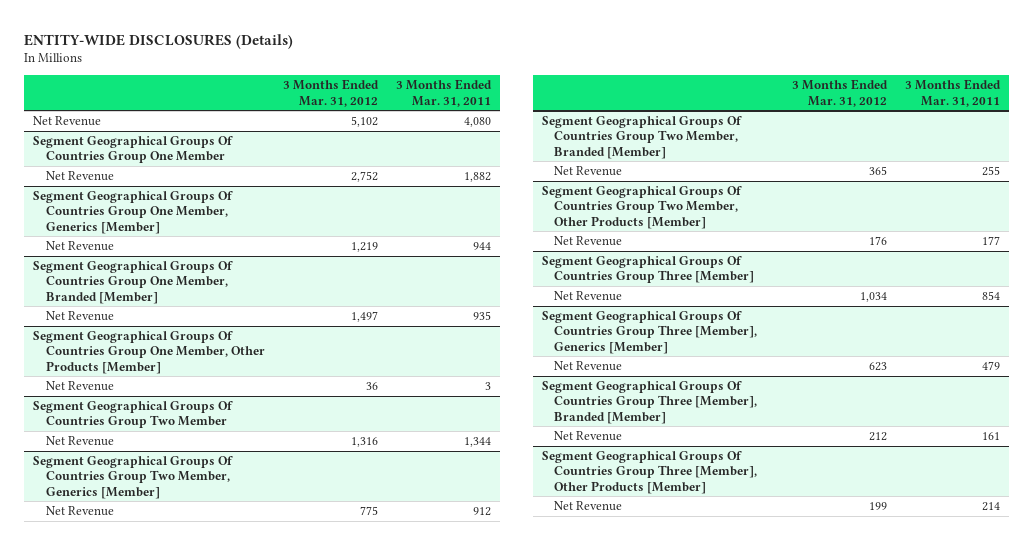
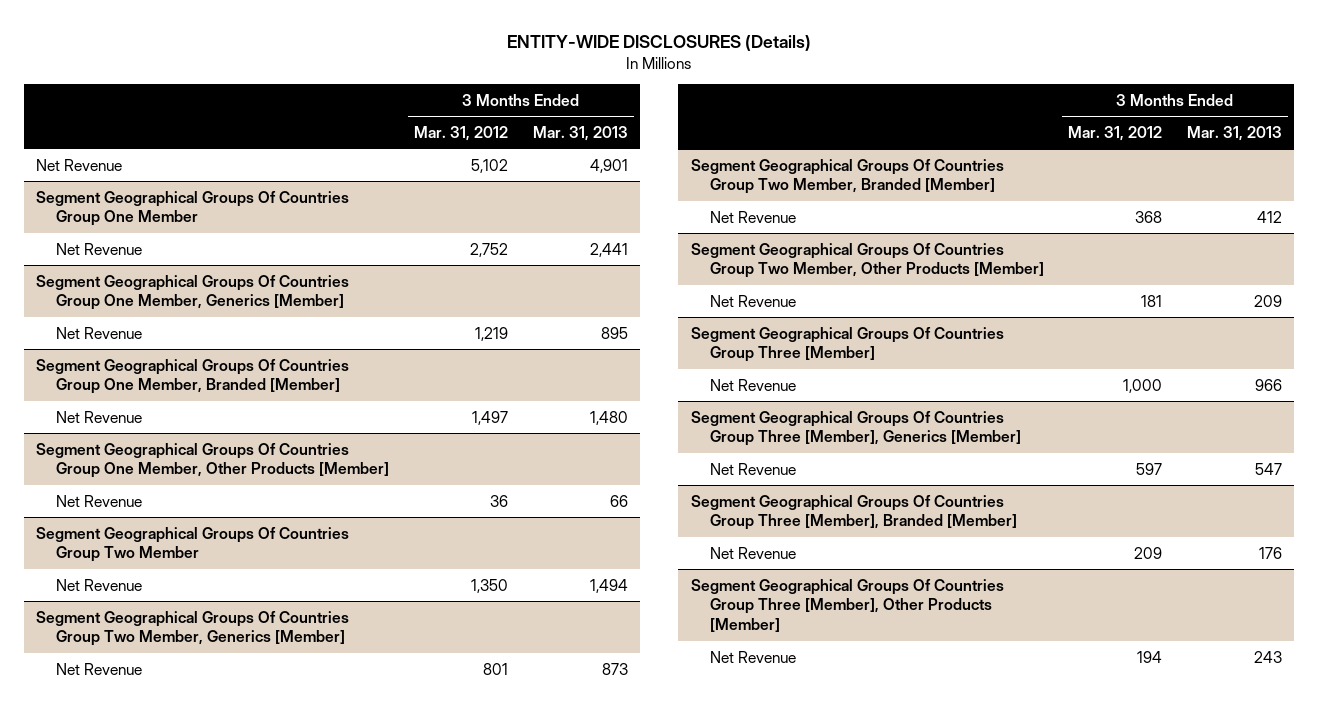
[396,79,493,107] 3 Months Ended Mar. 31, 2011 -> none
none -> [532,125,628,141] Mar. 31, 2013
[351,437,379,448] 1,316 -> [471,578,509,593] 1,350
[360,506,379,516] 775 -> [483,662,509,675] 801
[868,166,887,176] 365 -> [1135,210,1163,223] 368
[868,236,887,246] 176 -> [1141,294,1163,307] 181
[859,292,887,303] 1,034 -> [1123,378,1163,393] 1,000
[868,362,887,372] 623 -> [1136,462,1163,475] 597
[868,432,887,442] 212 -> [1134,546,1163,559] 209
[868,502,887,511] 199 -> [1137,650,1163,663] 194

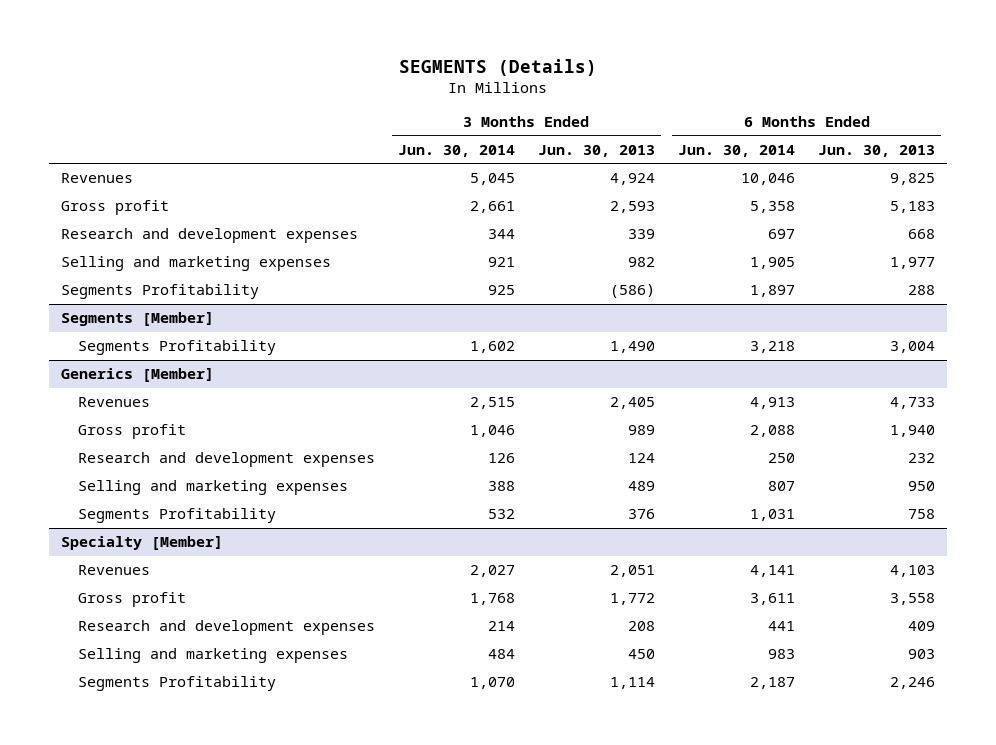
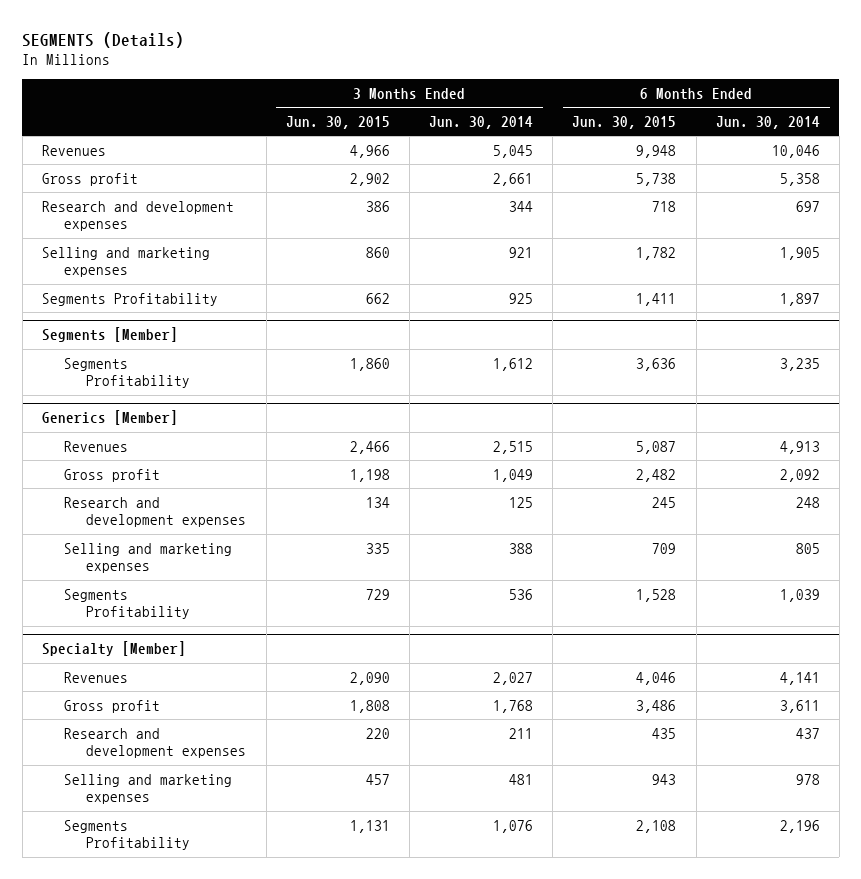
[537,144,655,157] Jun. 30, 2013 -> none
[818,144,936,157] Jun. 30, 2013 -> none
none -> [285,116,390,130] Jun. 30, 2015
none -> [572,116,677,130] Jun. 30, 2015
[469,341,515,354] 1,602 -> [493,357,534,371] 1,612
[750,341,796,354] 3,218 -> [779,357,820,371] 3,235
[469,425,515,438] 1,046 -> [493,468,534,482] 1,049
[750,425,796,438] 2,088 -> [779,468,820,482] 2,092
[487,453,515,464] 126 -> [509,496,534,508] 125
[768,453,796,464] 250 -> [795,496,820,508] 248
[768,481,796,492] 807 -> [795,542,820,554] 805
[487,509,515,520] 532 -> [509,588,534,600] 536
[750,509,796,522] 1,031 -> [779,588,820,602] 1,039
[487,621,515,632] 214 -> [509,727,534,739] 211
[768,621,796,632] 441 -> [795,727,820,739] 437
[487,649,515,660] 484 -> [509,773,534,785] 481
[768,649,796,660] 983 -> [795,773,820,785] 978
[469,677,515,690] 1,070 -> [493,819,534,833] 1,076
[750,677,796,690] 2,187 -> [779,819,820,833] 2,196

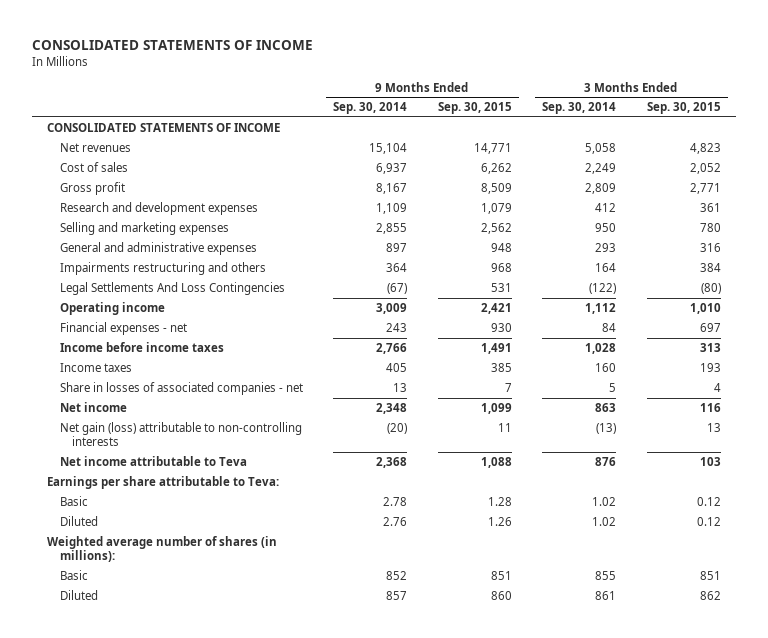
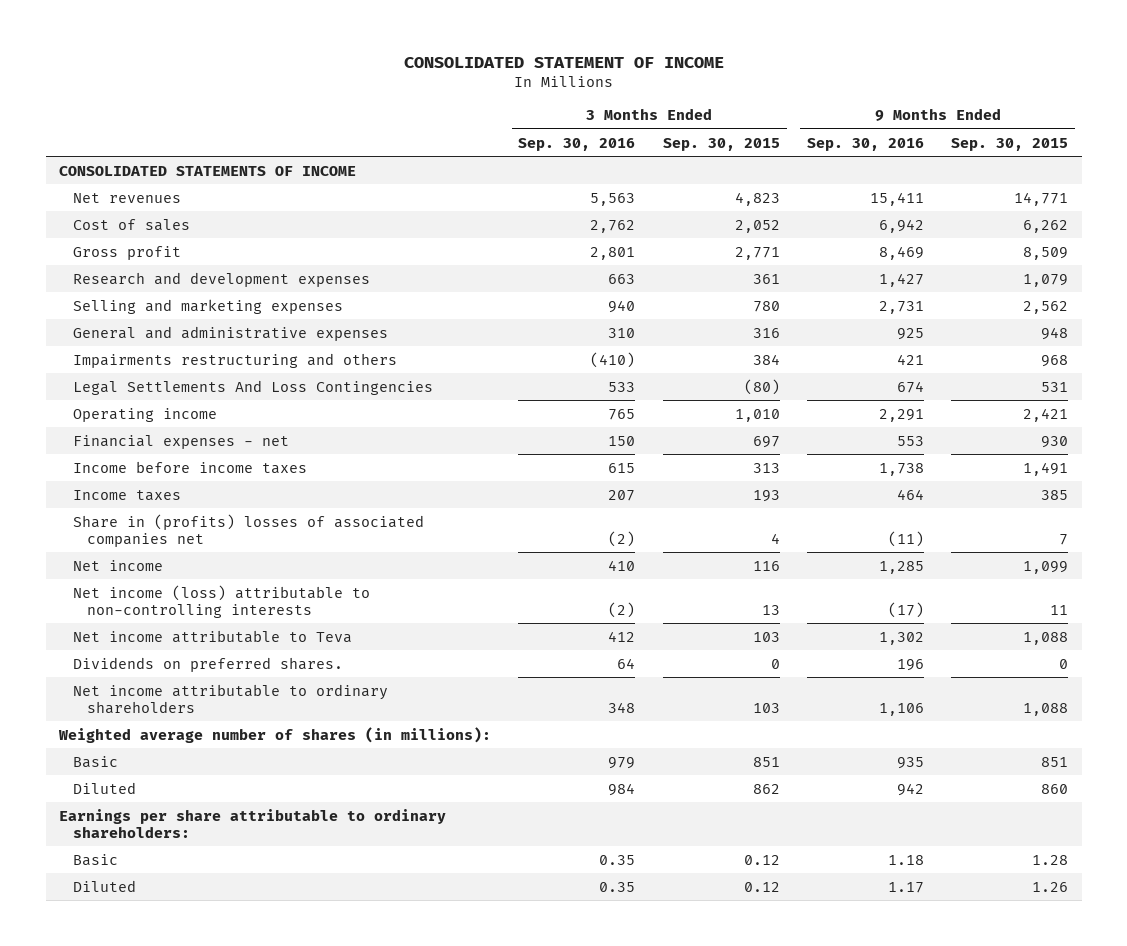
[32,40,314,51] CONSOLIDATED STATEMENTS OF INCOME -> [403,56,724,68] CONSOLIDATED STATEMENT OF INCOME
[333,102,408,115] Sep. 30, 2014 -> none
[542,102,617,115] Sep. 30, 2014 -> none
none -> [518,137,636,151] Sep. 30, 2016
none -> [806,137,924,151] Sep. 30, 2016
[59,381,303,395] Share in losses of associated companies - net -> [73,513,425,547] Share in (profits) losses of associated companies net
[59,421,302,447] Net gain (loss) attributable to non-controlling interests -> [73,584,371,618] Net income (loss) attributable to non-controlling interests
[47,475,280,489] Earnings per share attributable to Teva: -> none
none -> [73,656,344,672] Dividends on preferred shares.
none -> [73,683,389,714] Net income attributable to ordinary shareholders
none -> [59,808,447,838] Earnings per share attributable to ordinary shareholders:
[59,495,88,506] Basic -> [73,853,119,866] Basic
[59,515,98,526] Diluted -> [73,879,137,892] Diluted

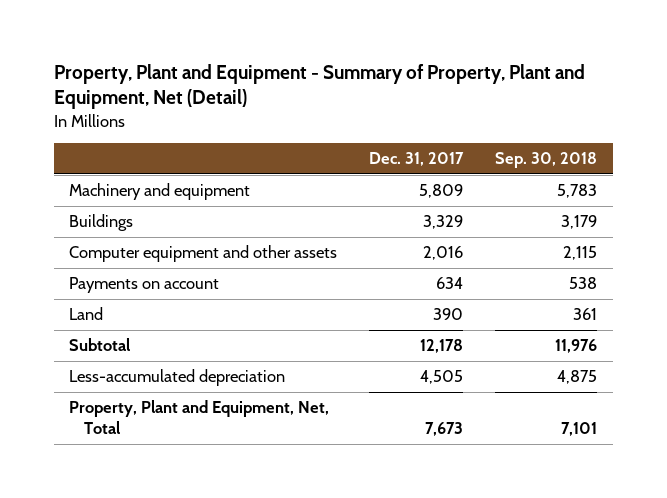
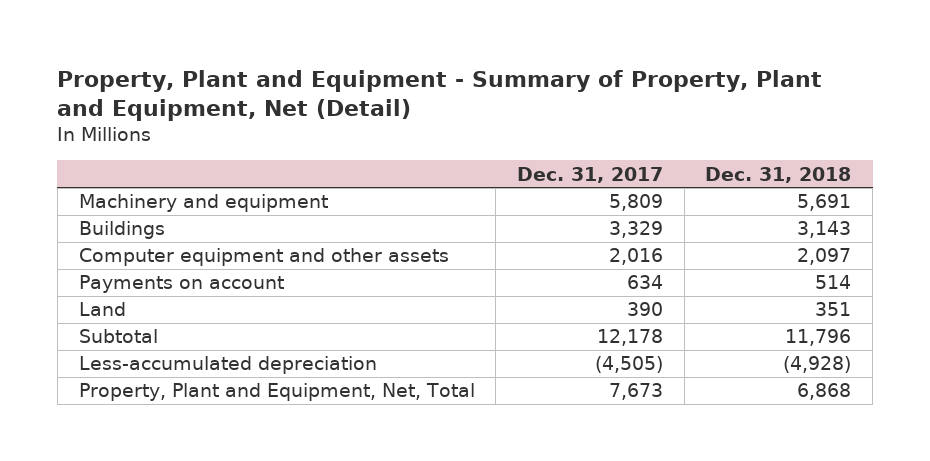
[495,152,598,169] Sep. 30, 2018 -> none
none -> [705,166,852,183] Dec. 31, 2018
[420,370,464,385] 4,505 -> [594,356,663,374] (4,505)

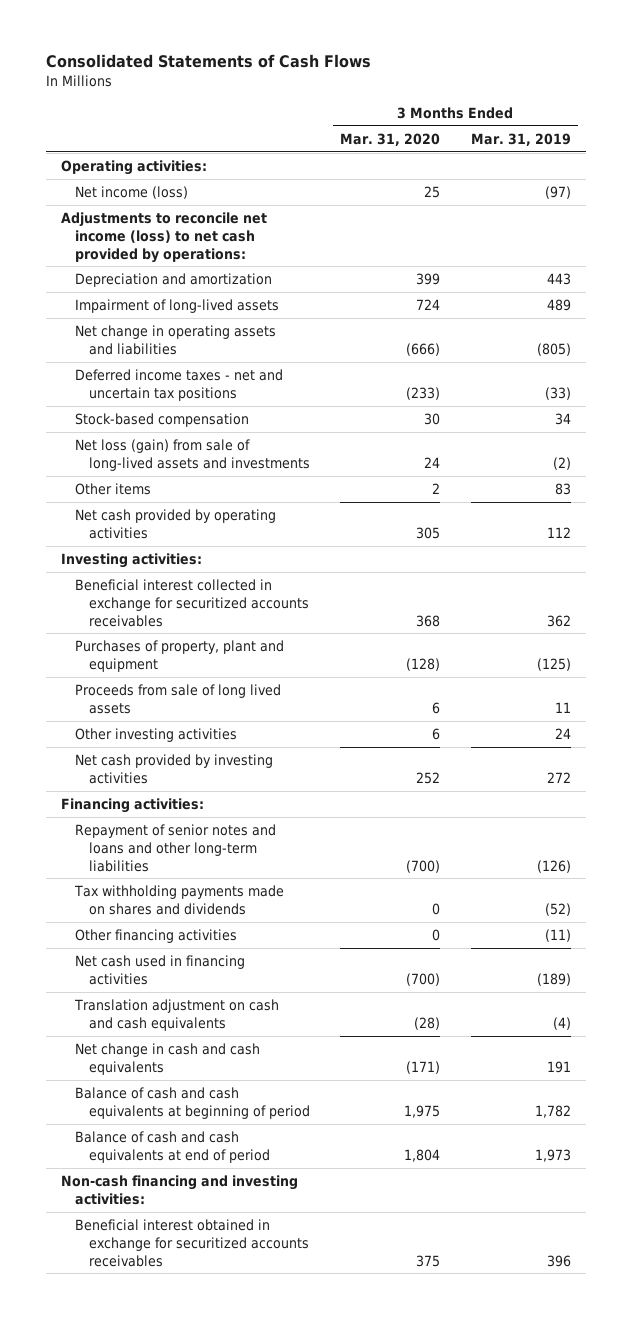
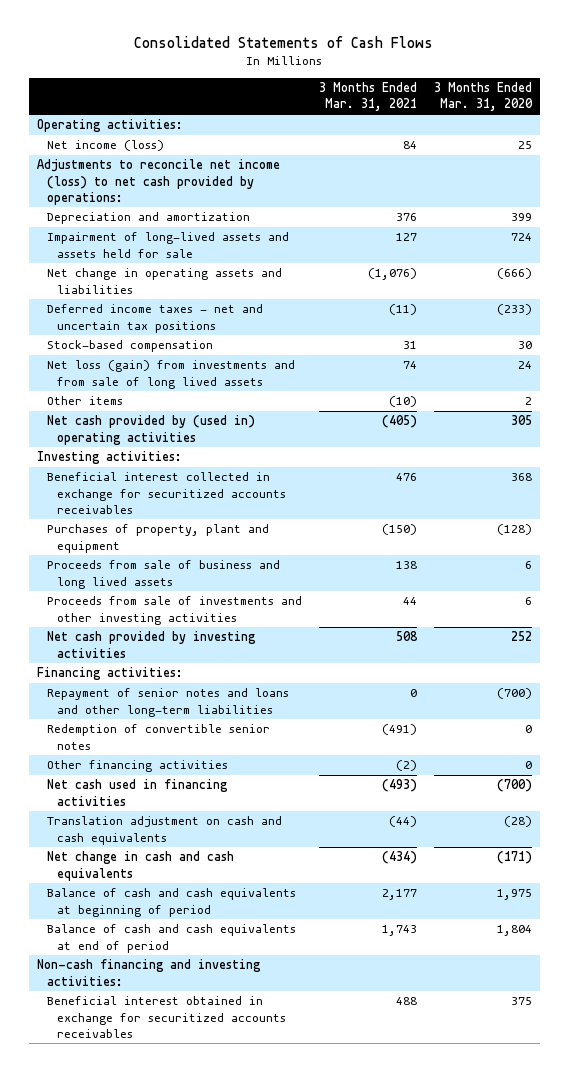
[470,133,571,147] Mar. 31, 2019 -> none
none -> [318,82,417,112] 3 Months Ended Mar. 31, 2021
[74,299,279,314] Impairment of long-lived assets -> [47,232,290,258] Impairment of long-lived assets and assets held for sale
[74,439,310,471] Net loss (gain) from sale of long-lived assets and investments -> [47,360,296,389] Net loss (gain) from investments and from sale of long lived assets
[74,509,276,539] Net cash provided by operating activities -> [47,415,256,445] Net cash provided by (used in) operating activities
[74,728,237,743] Other investing activities -> none
[74,684,281,714] Proceeds from sale of long lived assets -> [47,560,281,589] Proceeds from sale of business and long lived assets
none -> [47,596,303,625] Proceeds from sale of investments and other investing activities
[73,885,284,915] Tax withholding payments made on shares and dividends -> none
none -> [47,724,271,750] Redemption of convertible senior notes

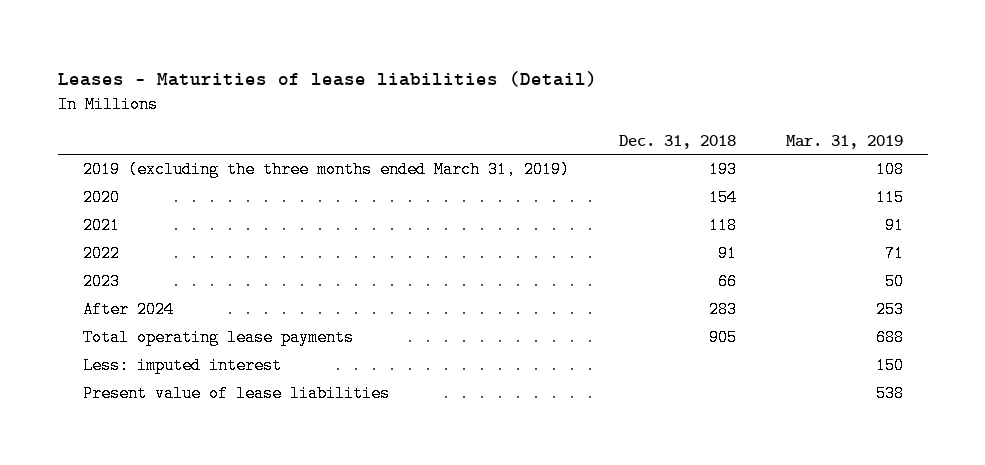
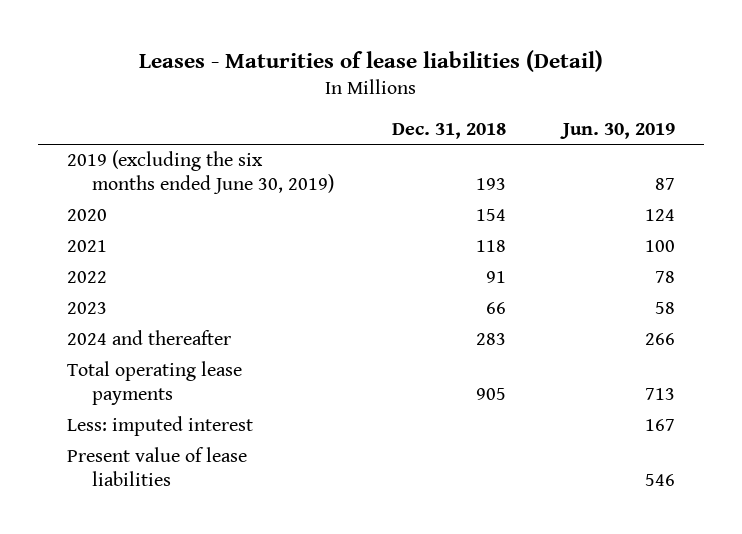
[785,134,903,149] Mar. 31, 2019 -> none
none -> [560,122,676,139] Jun. 30, 2019
[82,161,570,179] 2019 (excluding the three months ended March 31, 2019) -> [66,150,334,195] 2019 (excluding the six months ended June 30, 2019)
[82,301,174,319] After 2024 -> [66,330,231,346] 2024 and thereafter

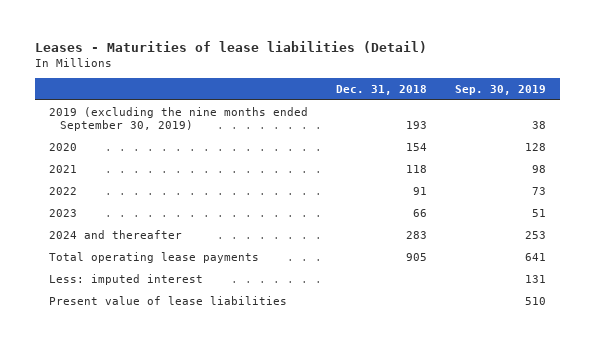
[560,122,676,139] Jun. 30, 2019 -> none
none -> [454,84,546,95] Sep. 30, 2019
[66,150,334,195] 2019 (excluding the six months ended June 30, 2019) -> [49,106,309,132] 2019 (excluding the nine months ended September 30, 2019)

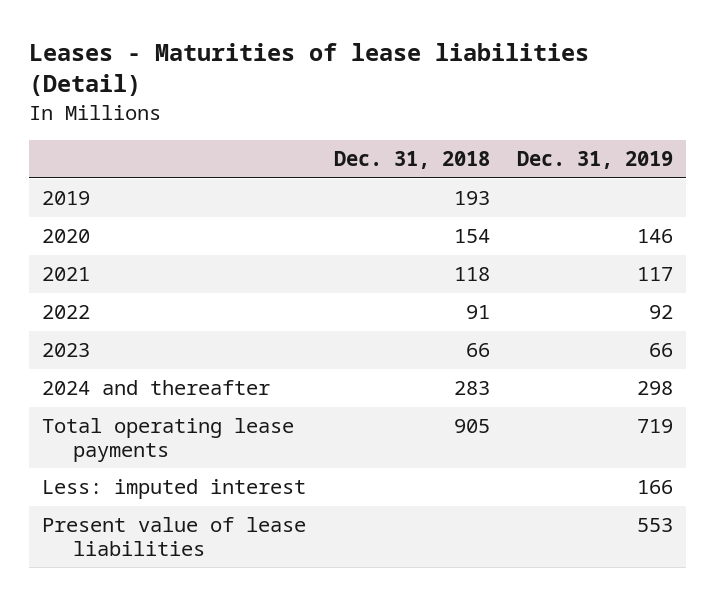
[454,84,546,95] Sep. 30, 2019 -> none
none -> [516,151,673,170] Dec. 31, 2019
[49,106,309,132] 2019 (excluding the nine months ended September 30, 2019) -> [42,191,91,206] 2019

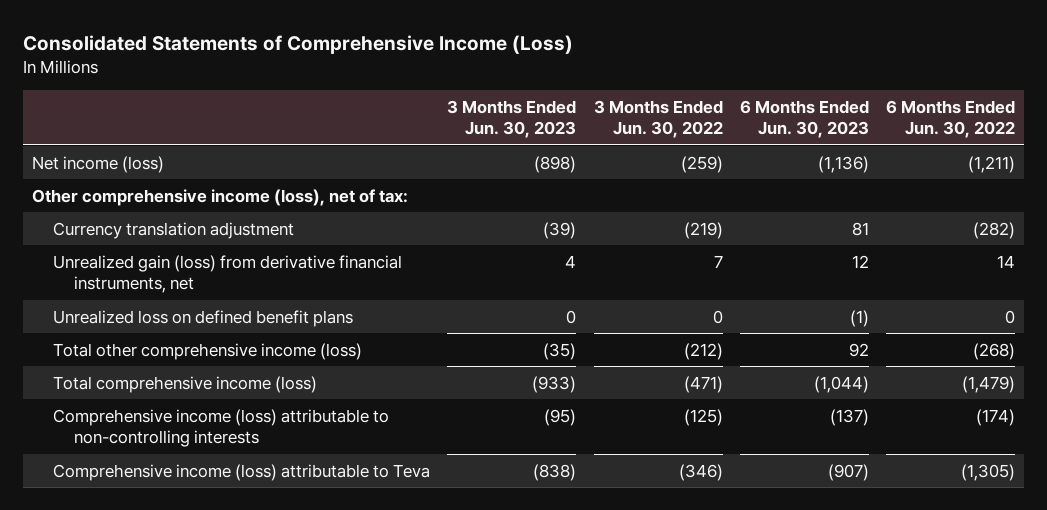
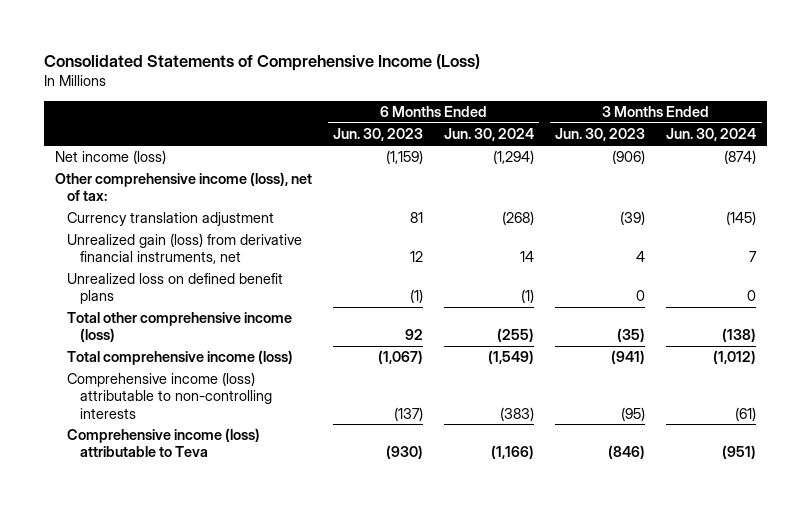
[593,99,723,139] 3 Months Ended Jun. 30, 2022 -> none
[886,99,1016,139] 6 Months Ended Jun. 30, 2022 -> none
none -> [444,128,535,142] Jun. 30, 2024
none -> [666,128,757,142] Jun. 30, 2024
[534,155,577,173] (898) -> [612,150,646,165] (906)
[817,155,869,173] (1,136) -> [385,150,423,165] (1,159)
[532,375,577,393] (933) -> [611,350,646,365] (941)
[813,375,869,393] (1,044) -> [377,350,423,365] (1,067)
[533,463,577,481] (838) -> [608,445,646,460] (846)
[827,463,869,481] (907) -> [385,445,423,460] (930)

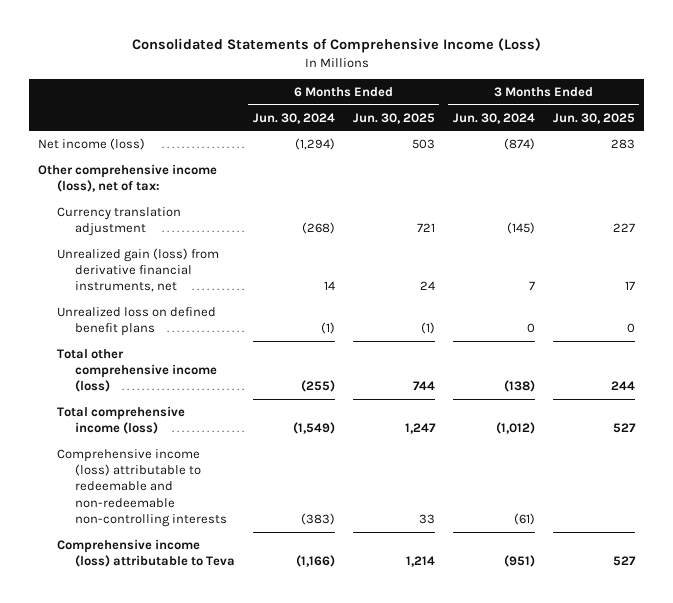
[332,128,423,142] Jun. 30, 2023 -> none
[555,128,646,142] Jun. 30, 2023 -> none
none -> [352,112,435,124] Jun. 30, 2025
none -> [552,112,635,124] Jun. 30, 2025
[67,372,273,419] Comprehensive income (loss) attributable to non-controlling interests -> [56,448,227,528] Comprehensive income (loss) attributable to redeemable and non-redeemable non-controlling interests

